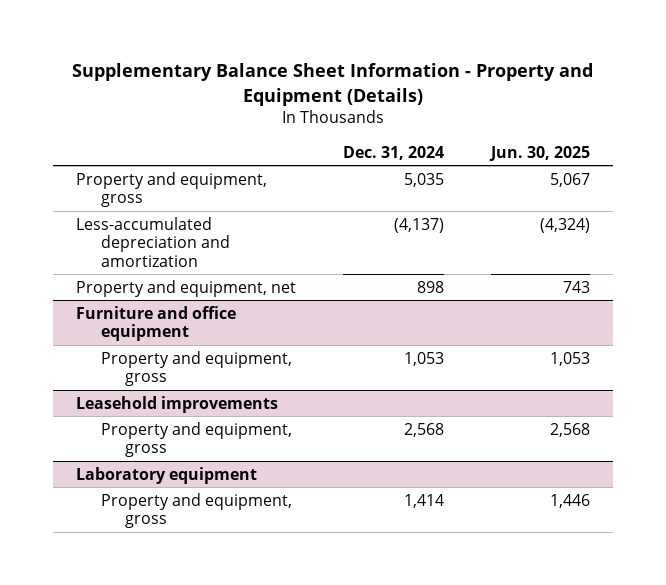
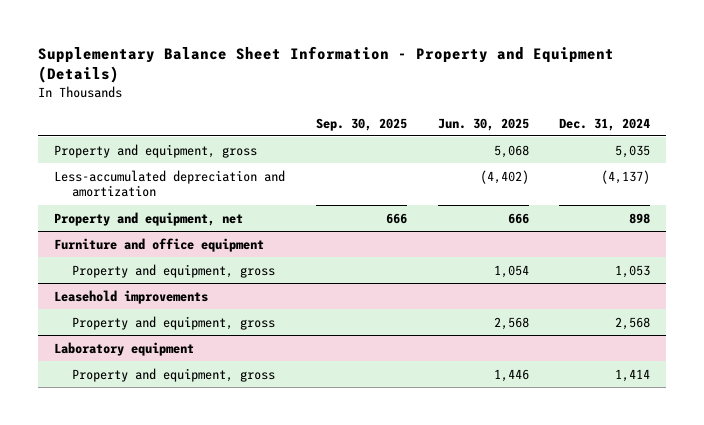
none -> [315,117,407,131] Sep. 30, 2025
[549,172,590,187] 5,067 -> [493,144,529,158] 5,068
[539,217,590,233] (4,324) -> [479,169,529,184] (4,402)
[562,280,590,293] 743 -> [507,212,529,224] 666
[549,351,590,366] 1,053 -> [493,264,529,278] 1,054

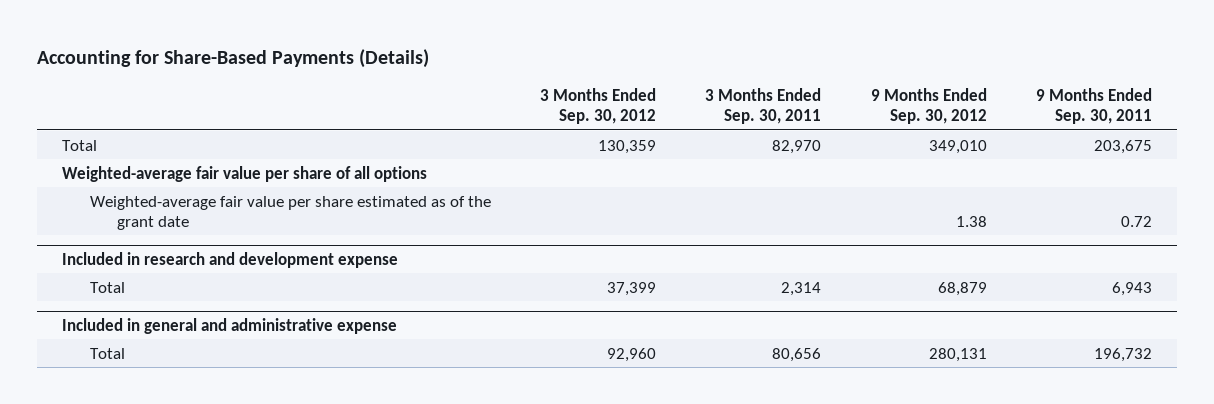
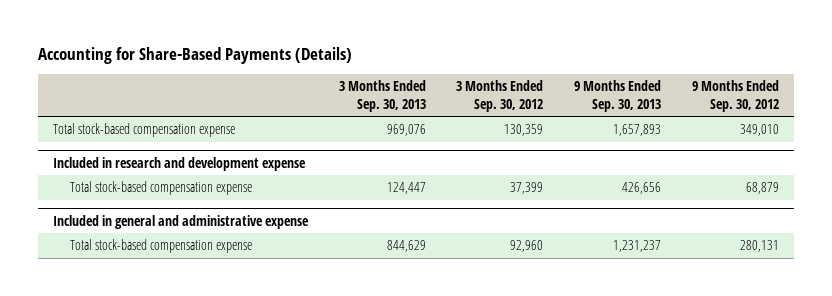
[705,87,822,125] 3 Months Ended Sep. 30, 2011 -> none
[1035,87,1152,125] 9 Months Ended Sep. 30, 2011 -> none
none -> [338,80,426,113] 3 Months Ended Sep. 30, 2013
none -> [574,80,662,113] 9 Months Ended Sep. 30, 2013
[62,165,428,182] Weighted-average fair value per share of all options -> none
[89,195,491,230] Weighted-average fair value per share estimated as of the grant date -> none
[62,139,98,151] Total -> [52,123,235,138] Total stock-based compensation expense
[89,281,125,293] Total -> [70,181,253,196] Total stock-based compensation expense
[89,347,125,359] Total -> [70,239,253,254] Total stock-based compensation expense

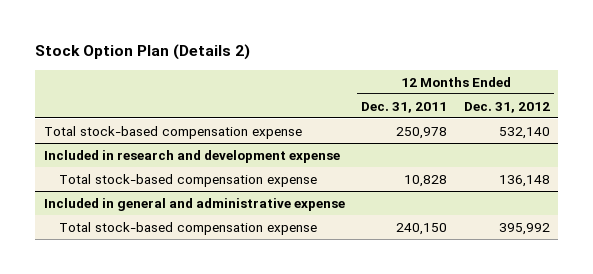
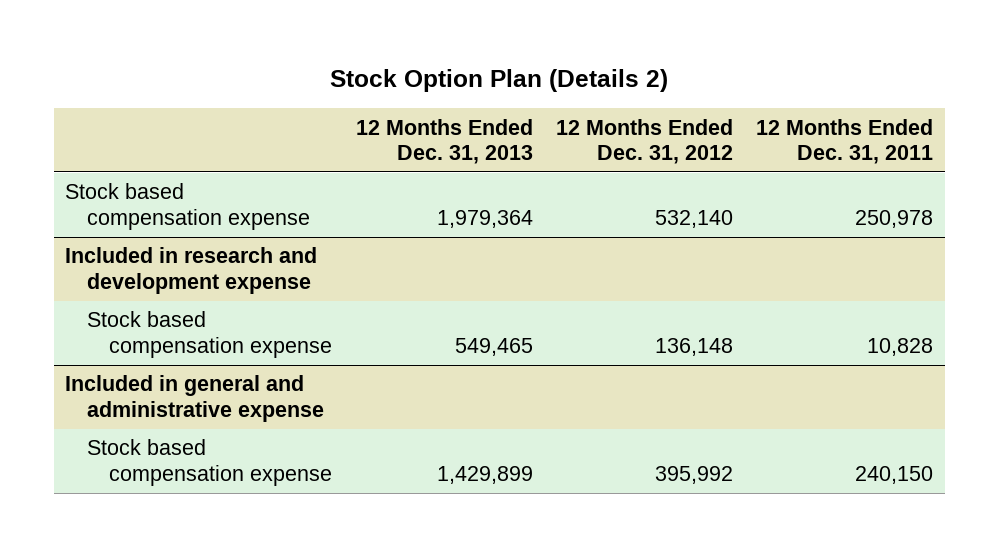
none -> [355,118,533,165] 12 Months Ended Dec. 31, 2013
[43,125,302,139] Total stock-based compensation expense -> [65,183,311,231] Stock based compensation expense
[58,173,317,187] Total stock-based compensation expense -> [87,311,333,359] Stock based compensation expense
[58,221,317,235] Total stock-based compensation expense -> [87,439,333,487] Stock based compensation expense

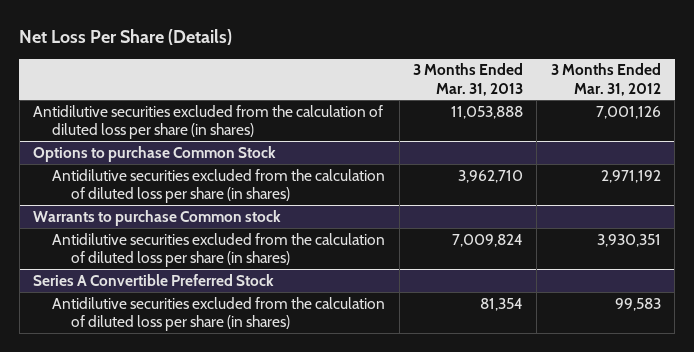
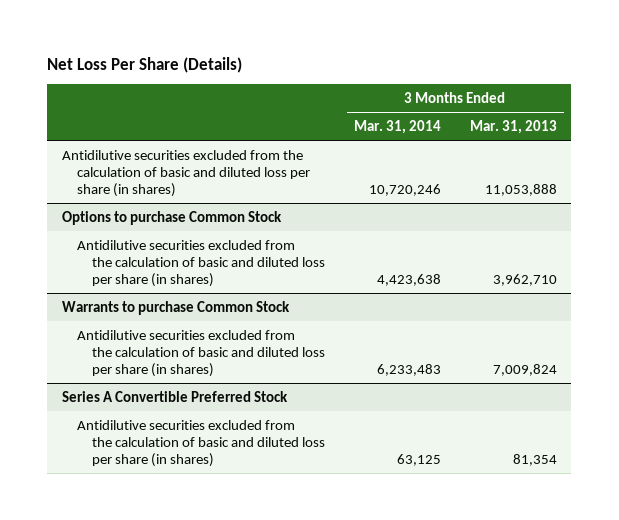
[550,63,661,96] 3 Months Ended Mar. 31, 2012 -> none
none -> [353,119,441,134] Mar. 31, 2014
[32,104,383,139] Antidilutive securities excluded from the calculation of diluted loss per share (in shares) -> [61,149,310,197] Antidilutive securities excluded from the calculation of basic and diluted loss per share (in shares)
[52,168,386,203] Antidilutive securities excluded from the calculation of diluted loss per share (in shares) -> [76,239,326,287] Antidilutive securities excluded from the calculation of basic and diluted loss per share (in shares)
[32,209,281,226] Warrants to purchase Common stock -> [61,300,290,315] Warrants to purchase Common Stock
[52,232,386,267] Antidilutive securities excluded from the calculation of diluted loss per share (in shares) -> [76,329,326,377] Antidilutive securities excluded from the calculation of basic and diluted loss per share (in shares)
[52,296,386,331] Antidilutive securities excluded from the calculation of diluted loss per share (in shares) -> [76,419,326,467] Antidilutive securities excluded from the calculation of basic and diluted loss per share (in shares)

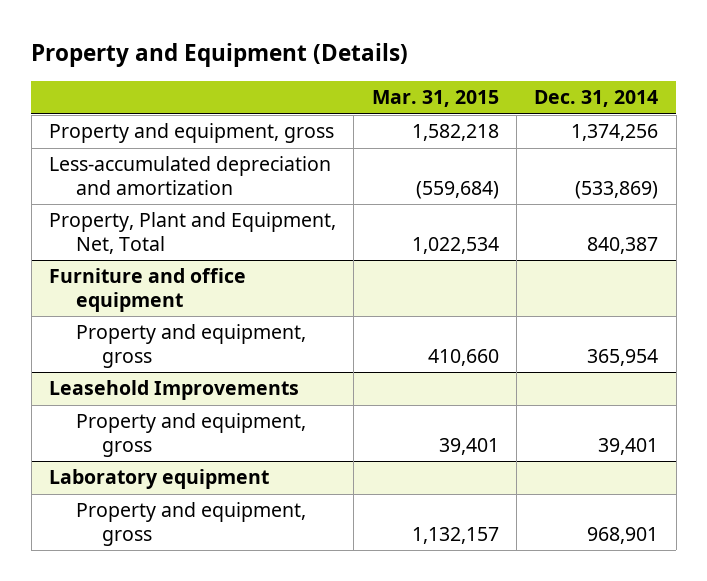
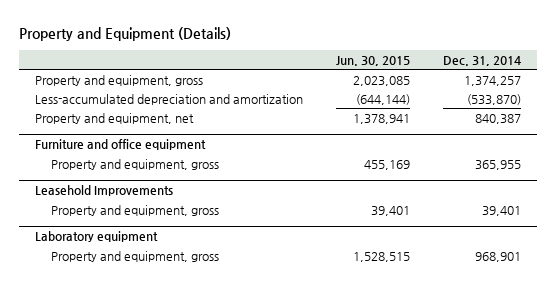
[371,90,499,108] Mar. 31, 2015 -> none
none -> [335,56,410,67] Jun. 30, 2015
[571,124,659,142] 1,374,256 -> [463,75,521,86] 1,374,257
[575,180,659,199] (533,869) -> [466,93,521,105] (533,870)
[48,212,336,254] Property, Plant and Equipment, Net, Total -> [35,112,195,124] Property and equipment, net
[587,348,659,366] 365,954 -> [474,159,521,170] 365,955

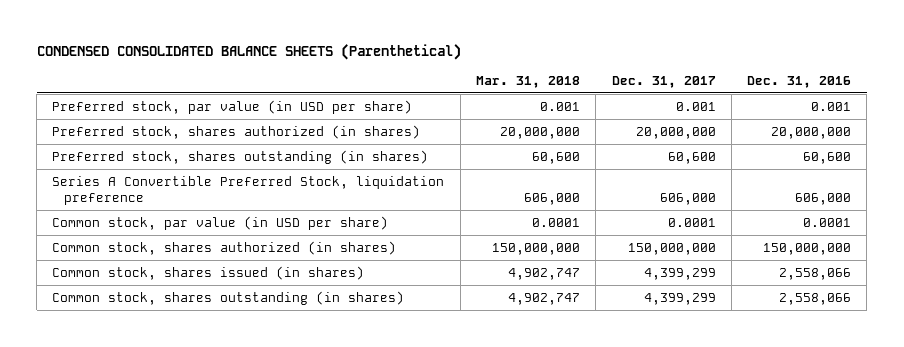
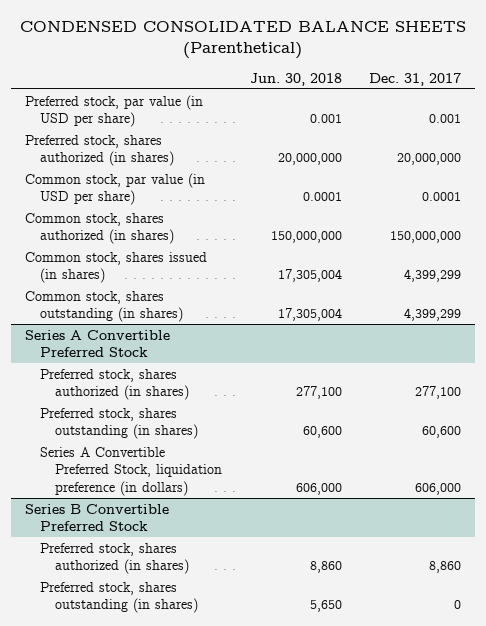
[476,75,581,88] Mar. 31, 2018 -> none
[747,75,852,88] Dec. 31, 2016 -> none
none -> [249,72,342,86] Jun. 30, 2018
[52,149,429,164] Preferred stock, shares outstanding (in shares) -> none
[52,175,445,205] Series A Convertible Preferred Stock, liquidation preference -> none
none -> [24,329,170,358] Series A Convertible Preferred Stock
none -> [40,368,190,401] Preferred stock, shares authorized (in shares)
none -> [40,407,199,440] Preferred stock, shares outstanding (in shares)
none -> [40,446,223,496] Series A Convertible Preferred Stock, liquidation preference (in dollars)
none -> [24,503,169,532] Series B Convertible Preferred Stock
none -> [40,542,190,575] Preferred stock, shares authorized (in shares)
none -> [40,581,199,614] Preferred stock, shares outstanding (in shares)

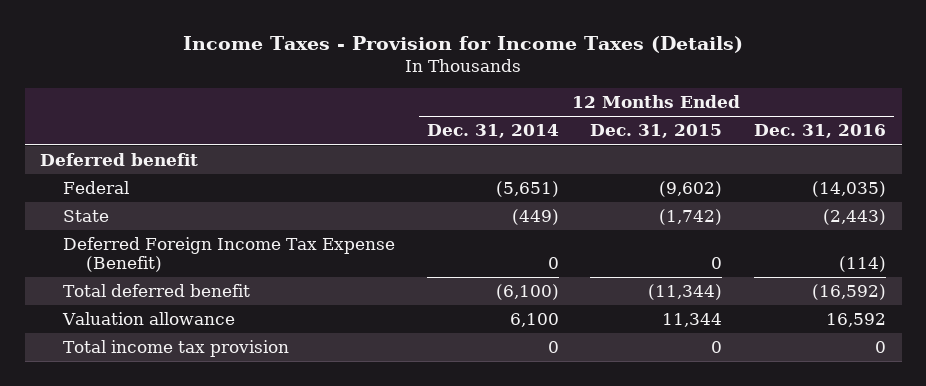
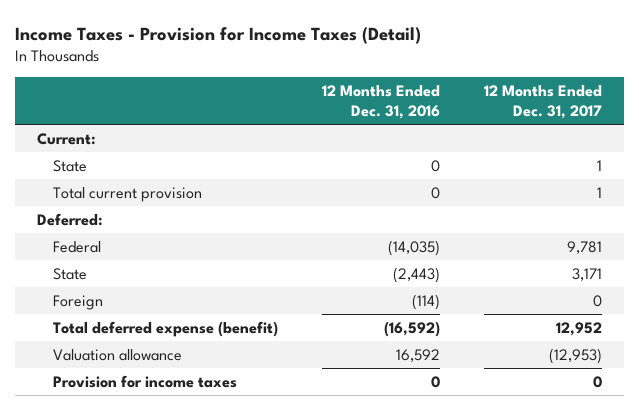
[183,35,744,53] Income Taxes - Provision for Income Taxes (Details) -> [14,26,421,44] Income Taxes - Provision for Income Taxes (Detail)
[426,124,559,139] Dec. 31, 2014 -> none
[590,124,723,139] Dec. 31, 2015 -> none
none -> [484,85,603,119] 12 Months Ended Dec. 31, 2017
none -> [36,133,96,146] Current:
none -> [52,160,87,173] State
none -> [52,187,202,203] Total current provision
[40,153,199,167] Deferred benefit -> [36,213,103,227] Deferred:
[62,237,395,272] Deferred Foreign Income Tax Expense (Benefit) -> [52,295,103,311] Foreign
[62,284,250,298] Total deferred benefit -> [52,321,278,338] Total deferred expense (benefit)
[62,340,289,358] Total income tax provision -> [52,375,237,389] Provision for income taxes

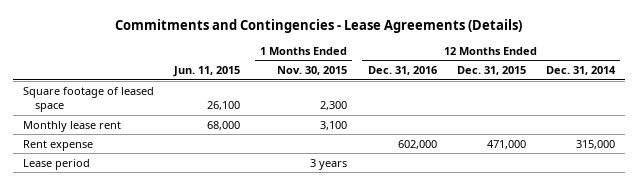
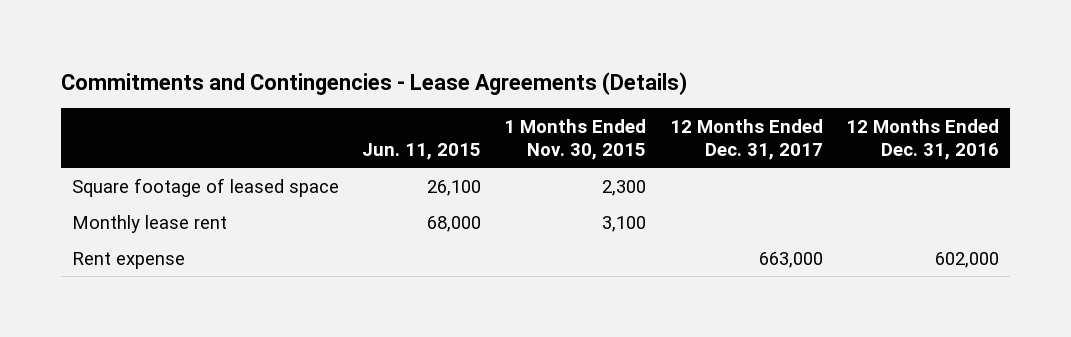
[456,66,526,76] Dec. 31, 2015 -> none
[545,66,616,76] Dec. 31, 2014 -> none
none -> [669,119,823,160] 12 Months Ended Dec. 31, 2017
[22,158,90,170] Lease period -> none

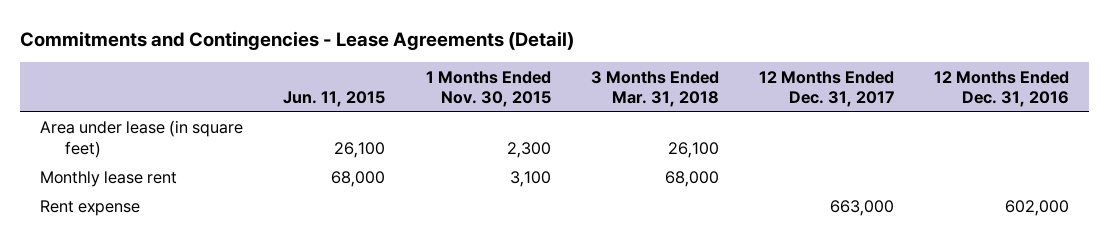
[60,71,687,95] Commitments and Contingencies - Lease Agreements (Details) -> [19,30,574,50] Commitments and Contingencies - Lease Agreements (Detail)
none -> [590,70,719,108] 3 Months Ended Mar. 31, 2018
[72,177,340,197] Square footage of leased space -> [40,120,244,159] Area under lease (in square feet)

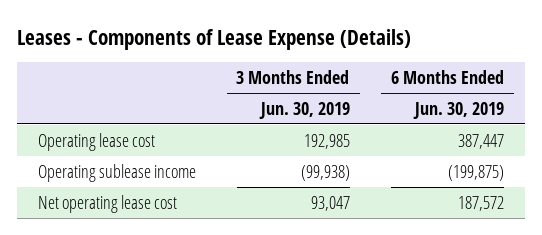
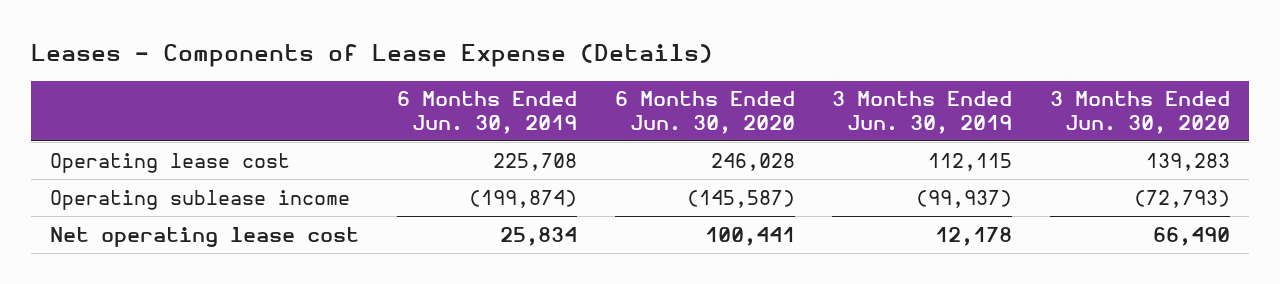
none -> [614,91,795,134] 6 Months Ended Jun. 30, 2020
none -> [1049,91,1230,134] 3 Months Ended Jun. 30, 2020
[303,133,350,149] 192,985 -> [928,152,1013,171] 112,115
[458,133,505,149] 387,447 -> [492,152,577,171] 225,708
[300,164,350,181] (99,938) -> [916,189,1013,208] (99,937)
[448,164,505,181] (199,875) -> [468,189,577,208] (199,874)
[310,195,350,211] 93,047 -> [935,226,1013,246] 12,178
[458,195,505,211] 187,572 -> [499,226,577,246] 25,834

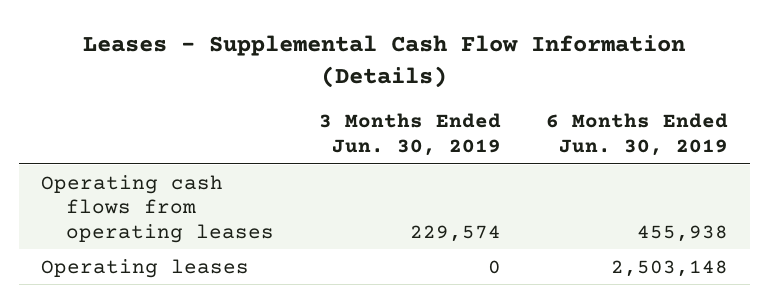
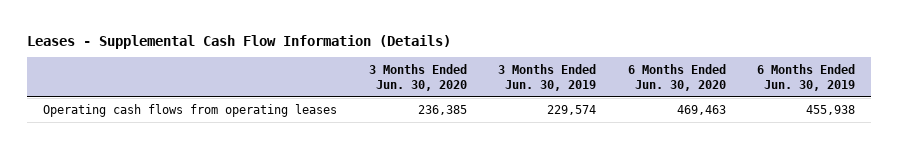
none -> [368,63,467,91] 3 Months Ended Jun. 30, 2020
none -> [627,63,726,91] 6 Months Ended Jun. 30, 2020
[41,258,250,278] Operating leases -> none

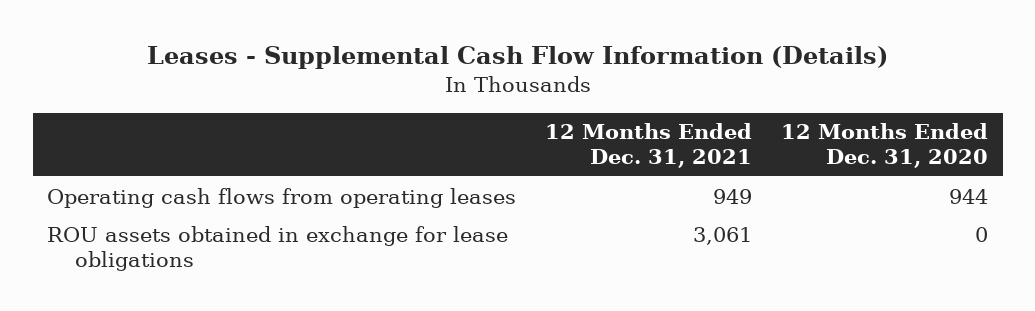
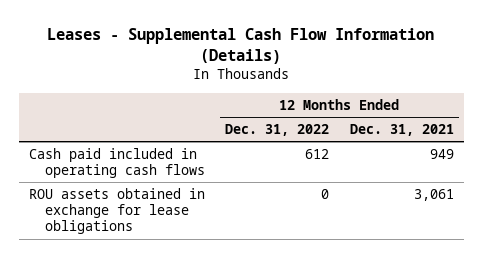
[781,123,989,169] 12 Months Ended Dec. 31, 2020 -> none
none -> [225,124,330,137] Dec. 31, 2022
[47,187,517,208] Operating cash flows from operating leases -> [28,148,205,179] Cash paid included in operating cash flows

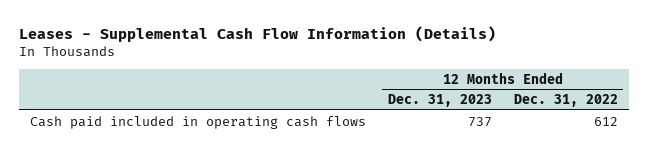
[349,124,454,137] Dec. 31, 2021 -> none
none -> [387,94,492,108] Dec. 31, 2023
[28,188,205,235] ROU assets obtained in exchange for lease obligations -> none

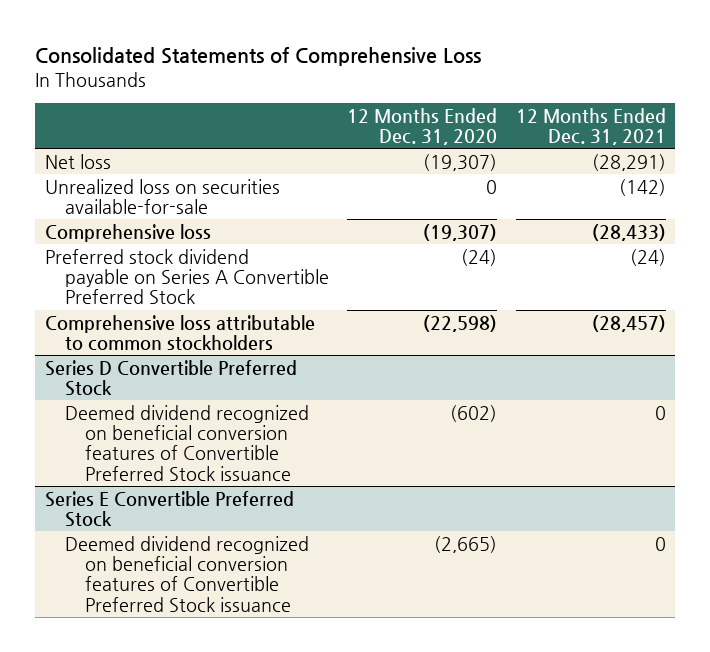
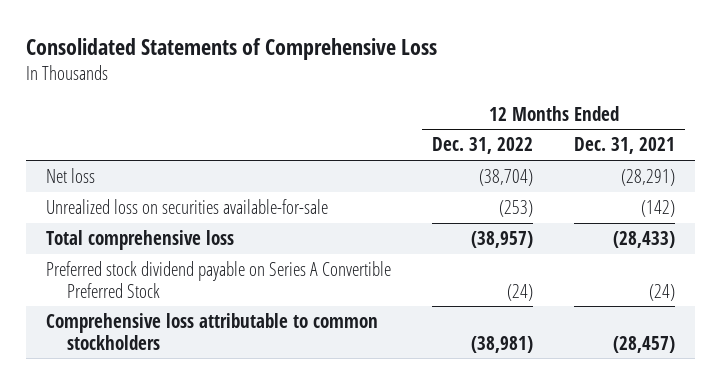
[347,107,498,145] 12 Months Ended Dec. 31, 2020 -> none
none -> [432,137,534,155] Dec. 31, 2022
[44,223,211,242] Comprehensive loss -> [46,229,235,250] Total comprehensive loss
[44,359,297,396] Series D Convertible Preferred Stock -> none
[65,404,310,481] Deemed dividend recognized on beneficial conversion features of Convertible Preferred Stock issuance -> none
[44,490,294,527] Series E Convertible Preferred Stock -> none
[65,535,310,612] Deemed dividend recognized on beneficial conversion features of Convertible Preferred Stock issuance -> none

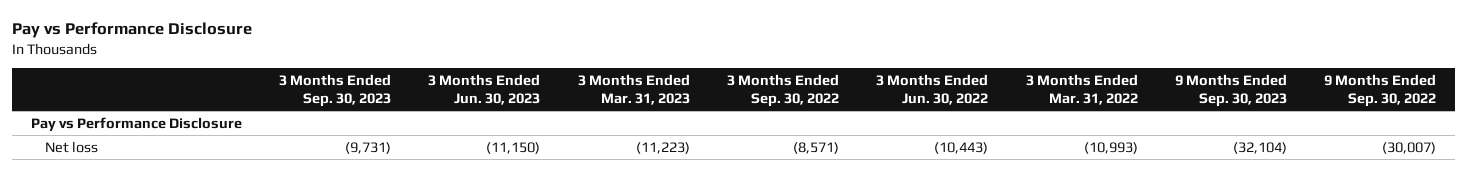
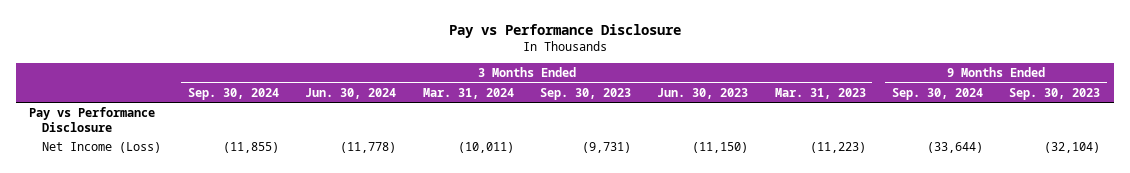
[727,73,840,107] 3 Months Ended Sep. 30, 2022 -> none
[876,73,989,105] 3 Months Ended Jun. 30, 2022 -> none
[1025,73,1138,105] 3 Months Ended Mar. 31, 2022 -> none
[1324,73,1437,107] 9 Months Ended Sep. 30, 2022 -> none
none -> [187,87,279,100] Sep. 30, 2024
none -> [305,87,397,99] Jun. 30, 2024
none -> [422,87,514,99] Mar. 31, 2024
none -> [892,87,984,100] Sep. 30, 2024
[44,140,98,153] Net loss -> [42,142,162,154] Net Income (Loss)

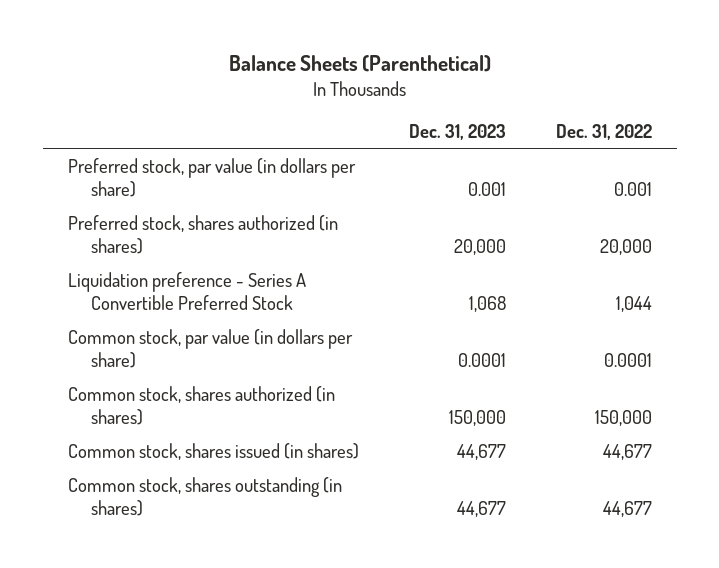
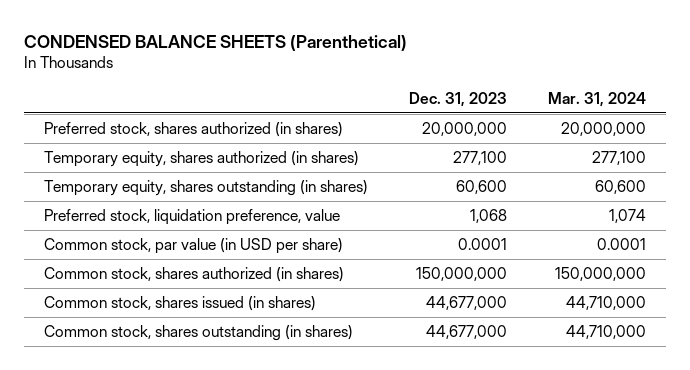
[228,55,491,73] Balance Sheets (Parenthetical) -> [23,34,407,51] CONDENSED BALANCE SHEETS (Parenthetical)
[555,123,652,140] Dec. 31, 2022 -> none
none -> [547,91,646,107] Mar. 31, 2024
[67,157,356,197] Preferred stock, par value (in dollars per share) -> none
[453,238,506,255] 20,000 -> [422,122,508,137] 20,000,000
none -> [44,151,360,168] Temporary equity, shares authorized (in shares)
none -> [44,180,369,197] Temporary equity, shares outstanding (in shares)
[67,271,306,310] Liquidation preference - Series A Convertible Preferred Stock -> [44,209,341,226] Preferred stock, liquidation preference, value
[67,328,353,368] Common stock, par value (in dollars per share) -> [44,238,344,255] Common stock, par value (in USD per share)
[448,409,506,426] 150,000 -> [416,267,508,282] 150,000,000
[456,443,506,460] 44,677 -> [426,296,508,311] 44,677,000
[456,500,506,517] 44,677 -> [426,325,508,340] 44,677,000

